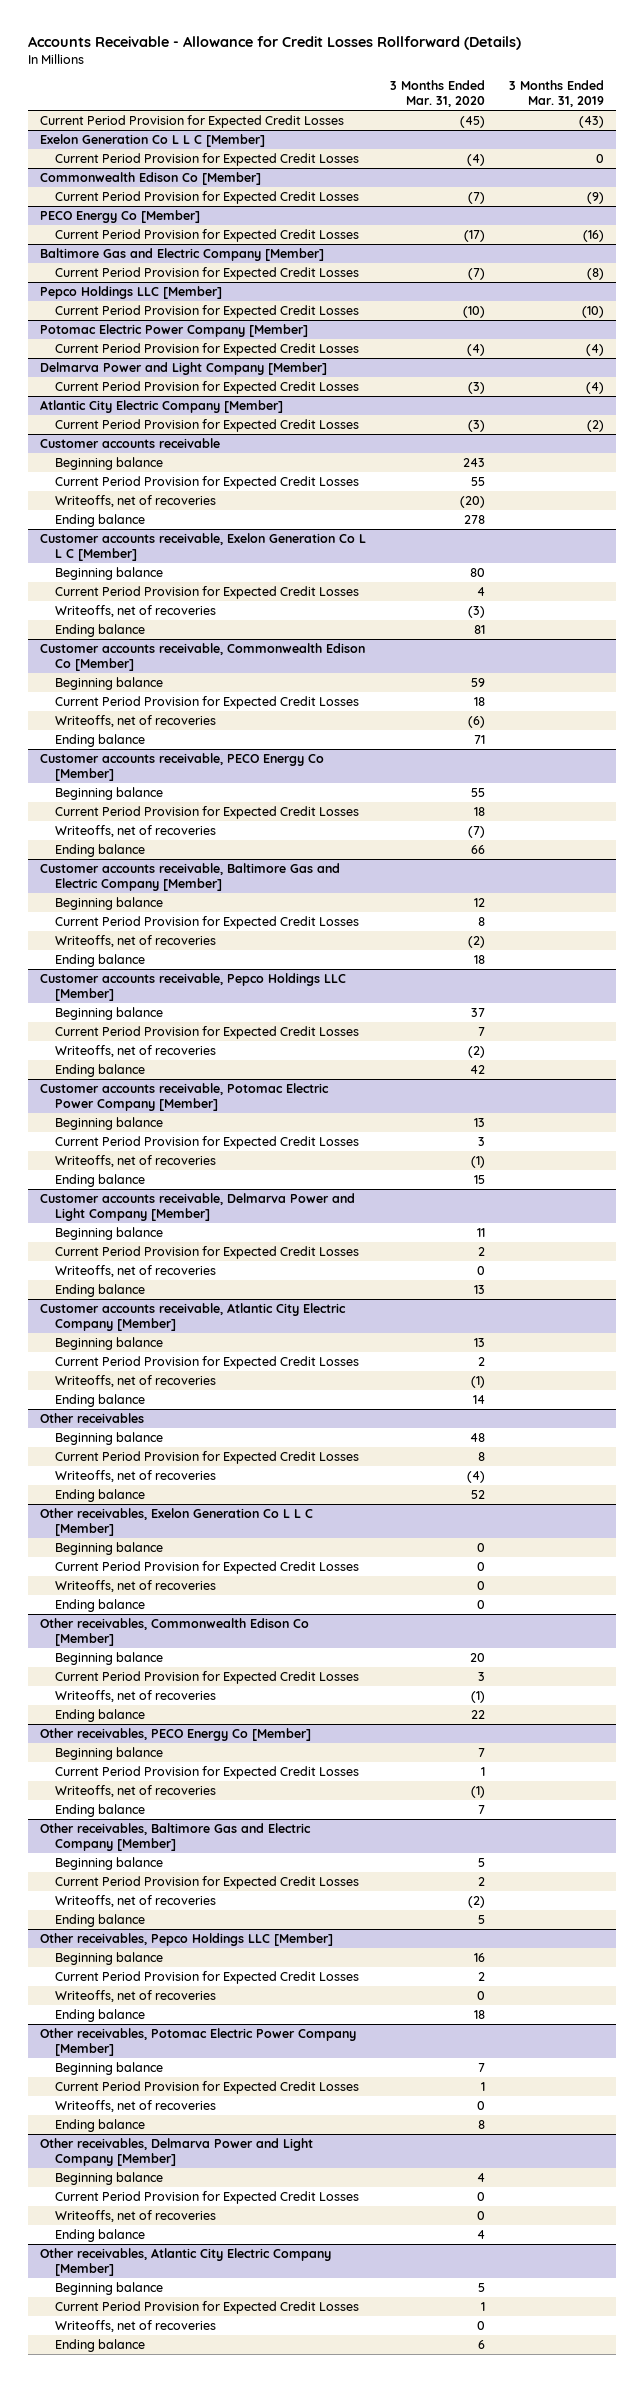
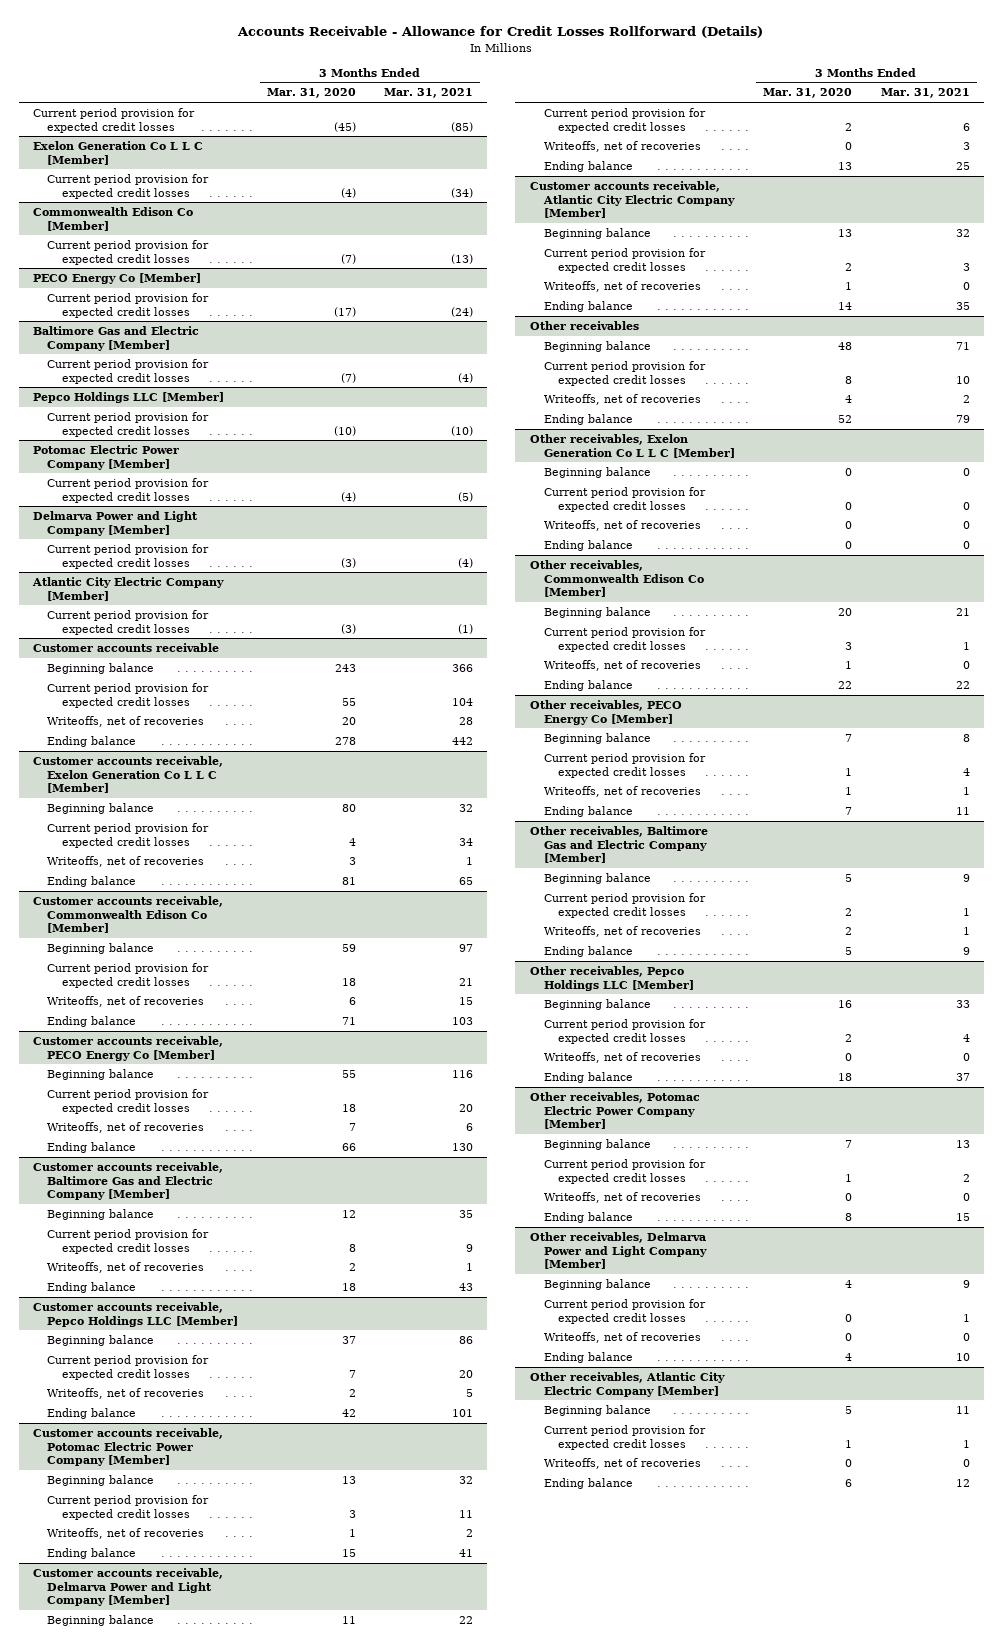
[509,80,605,108] 3 Months Ended Mar. 31, 2019 -> none
none -> [384,88,474,99] Mar. 31, 2021
[39,114,344,128] Current Period Provision for Expected Credit Losses -> [33,107,196,133] Current period provision for expected credit losses
[54,152,359,166] Current Period Provision for Expected Credit Losses -> [47,173,210,199] Current period provision for expected credit losses
[54,190,359,204] Current Period Provision for Expected Credit Losses -> [47,239,210,265] Current period provision for expected credit losses
[54,228,359,242] Current Period Provision for Expected Credit Losses -> [47,292,210,318] Current period provision for expected credit losses
[54,266,359,280] Current Period Provision for Expected Credit Losses -> [47,358,210,384] Current period provision for expected credit losses
[54,304,359,318] Current Period Provision for Expected Credit Losses -> [47,411,210,437] Current period provision for expected credit losses
[54,342,359,356] Current Period Provision for Expected Credit Losses -> [47,477,210,503] Current period provision for expected credit losses
[54,380,359,394] Current Period Provision for Expected Credit Losses -> [47,543,210,569] Current period provision for expected credit losses
[54,418,359,432] Current Period Provision for Expected Credit Losses -> [47,609,210,635] Current period provision for expected credit losses
[54,475,359,489] Current Period Provision for Expected Credit Losses -> [47,682,210,708] Current period provision for expected credit losses
[459,495,485,508] (20) -> [341,716,356,725] 20
[54,585,359,599] Current Period Provision for Expected Credit Losses -> [47,822,210,848] Current period provision for expected credit losses
[467,605,485,618] (3) -> [348,856,356,865] 3
[54,695,359,709] Current Period Provision for Expected Credit Losses -> [47,962,210,988] Current period provision for expected credit losses
[467,715,485,728] (6) -> [348,996,356,1005] 6
[54,805,359,819] Current Period Provision for Expected Credit Losses -> [47,1088,210,1114] Current period provision for expected credit losses
[467,825,485,838] (7) -> [348,1122,356,1131] 7
[54,915,359,929] Current Period Provision for Expected Credit Losses -> [47,1228,210,1254] Current period provision for expected credit losses
[467,935,485,948] (2) -> [348,1262,356,1271] 2
[54,1025,359,1039] Current Period Provision for Expected Credit Losses -> [47,1354,210,1380] Current period provision for expected credit losses
[467,1045,485,1058] (2) -> [348,1388,356,1397] 2
[54,1135,359,1149] Current Period Provision for Expected Credit Losses -> [47,1494,210,1520] Current period provision for expected credit losses
[470,1155,485,1168] (1) -> [348,1528,356,1537] 1
[54,1245,359,1259] Current Period Provision for Expected Credit Losses -> [543,107,706,133] Current period provision for expected credit losses
[54,1355,359,1369] Current Period Provision for Expected Credit Losses -> [543,247,706,273] Current period provision for expected credit losses
[470,1375,485,1388] (1) -> [845,281,853,290] 1
[54,1450,359,1464] Current Period Provision for Expected Credit Losses -> [543,360,706,386] Current period provision for expected credit losses
[466,1470,485,1483] (4) -> [845,394,853,403] 4
[54,1560,359,1574] Current Period Provision for Expected Credit Losses -> [543,486,706,512] Current period provision for expected credit losses
[54,1670,359,1684] Current Period Provision for Expected Credit Losses -> [543,626,706,652] Current period provision for expected credit losses
[470,1690,485,1703] (1) -> [845,660,853,669] 1
[54,1765,359,1779] Current Period Provision for Expected Credit Losses -> [543,752,706,778] Current period provision for expected credit losses
[470,1785,485,1798] (1) -> [845,786,853,795] 1
[54,1875,359,1889] Current Period Provision for Expected Credit Losses -> [543,892,706,918] Current period provision for expected credit losses
[467,1895,485,1908] (2) -> [845,926,853,935] 2
[54,1970,359,1984] Current Period Provision for Expected Credit Losses -> [543,1018,706,1044] Current period provision for expected credit losses
[54,2080,359,2094] Current Period Provision for Expected Credit Losses -> [543,1158,706,1184] Current period provision for expected credit losses
[54,2190,359,2204] Current Period Provision for Expected Credit Losses -> [543,1298,706,1324] Current period provision for expected credit losses
[54,2300,359,2314] Current Period Provision for Expected Credit Losses -> [543,1424,706,1450] Current period provision for expected credit losses

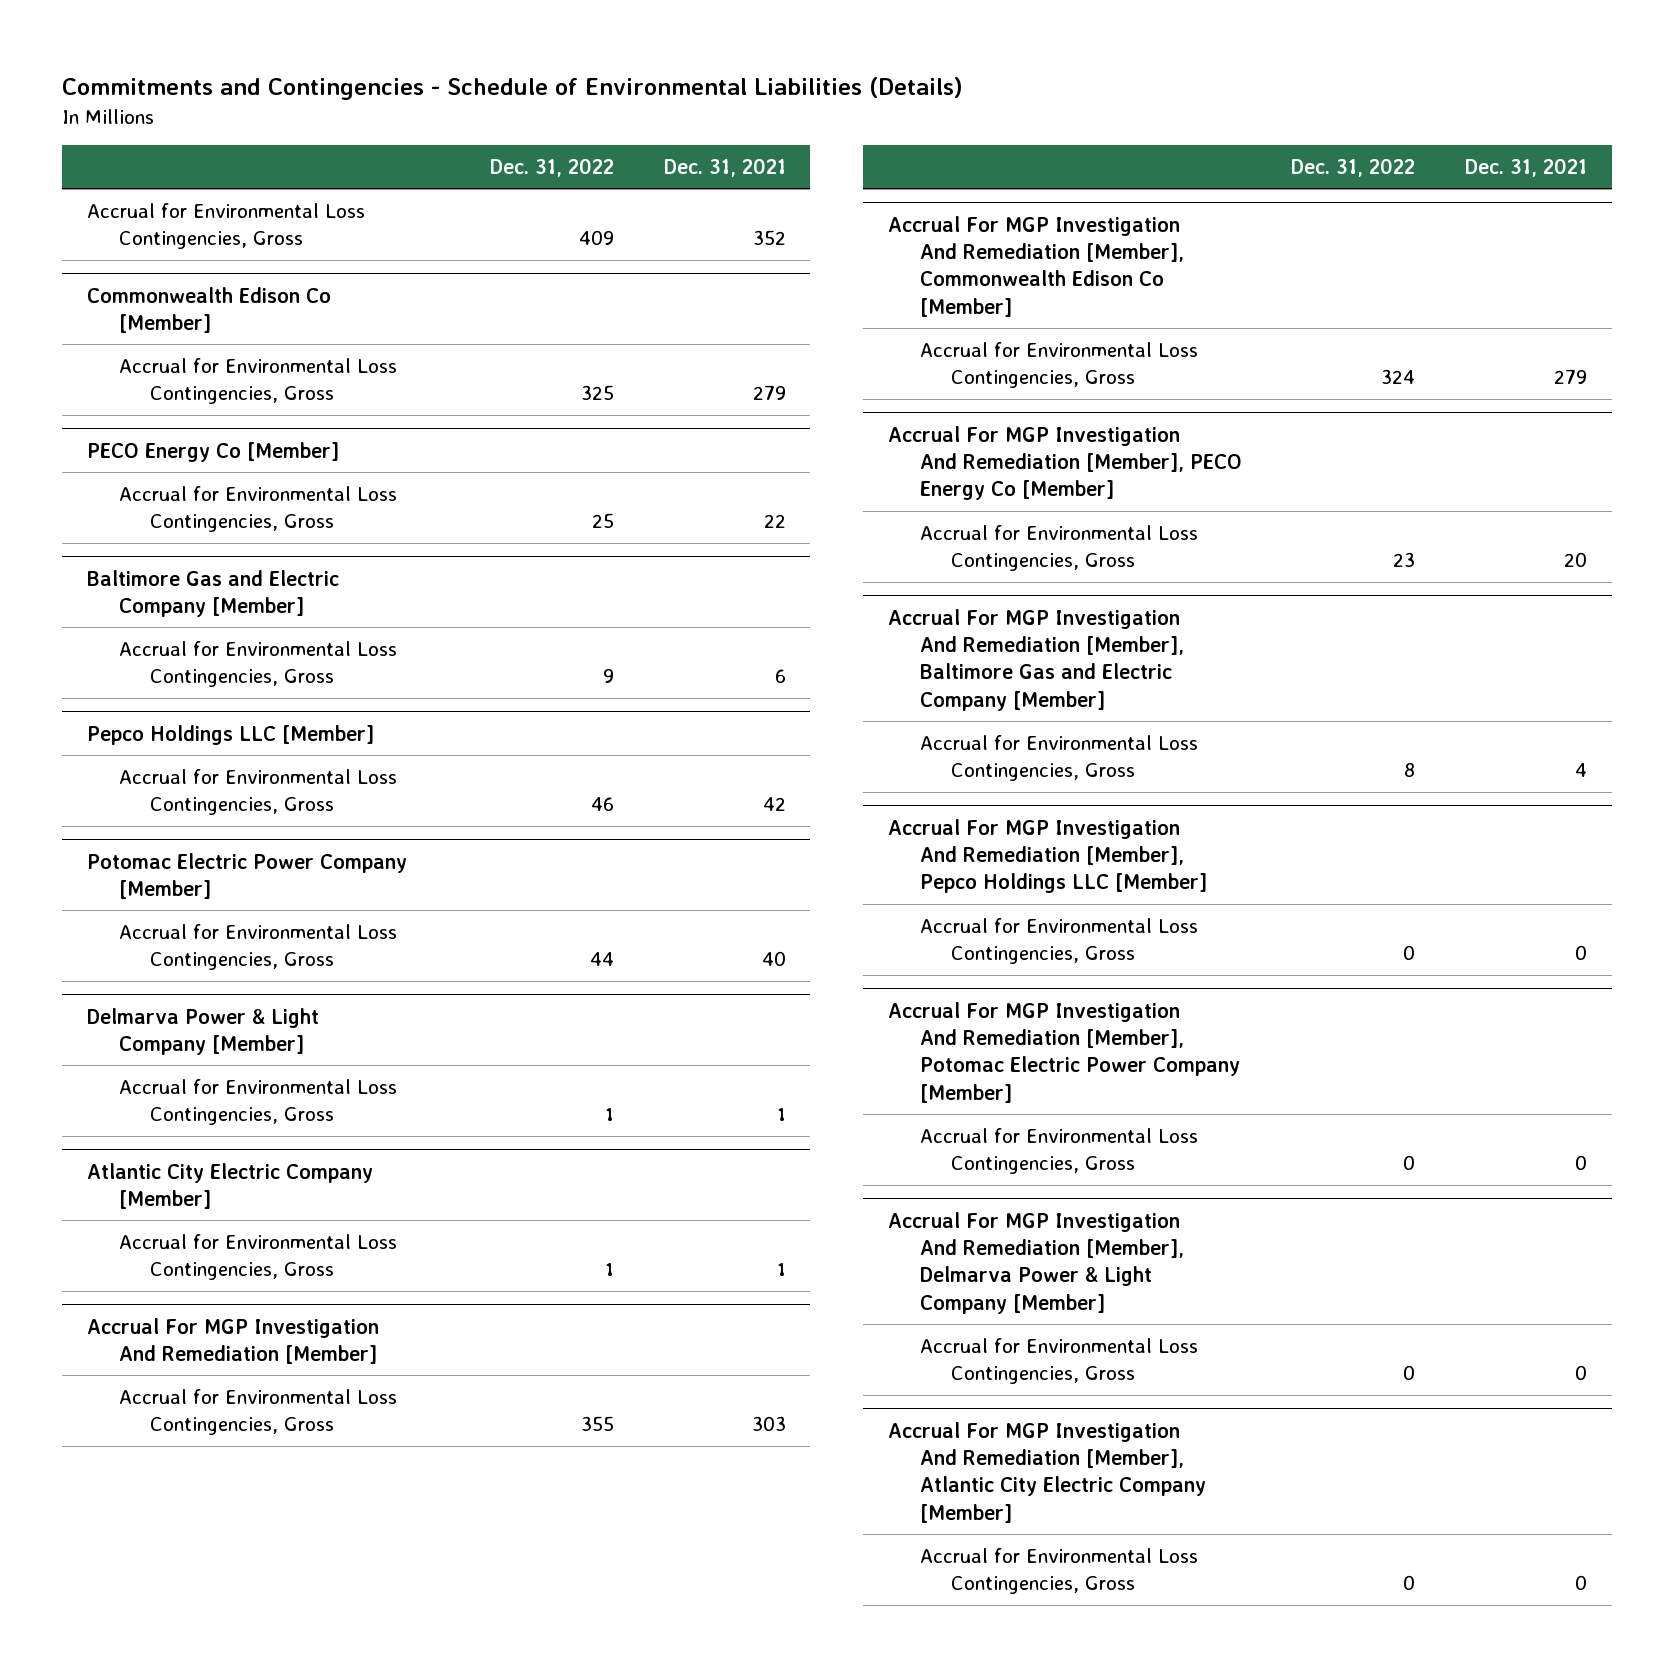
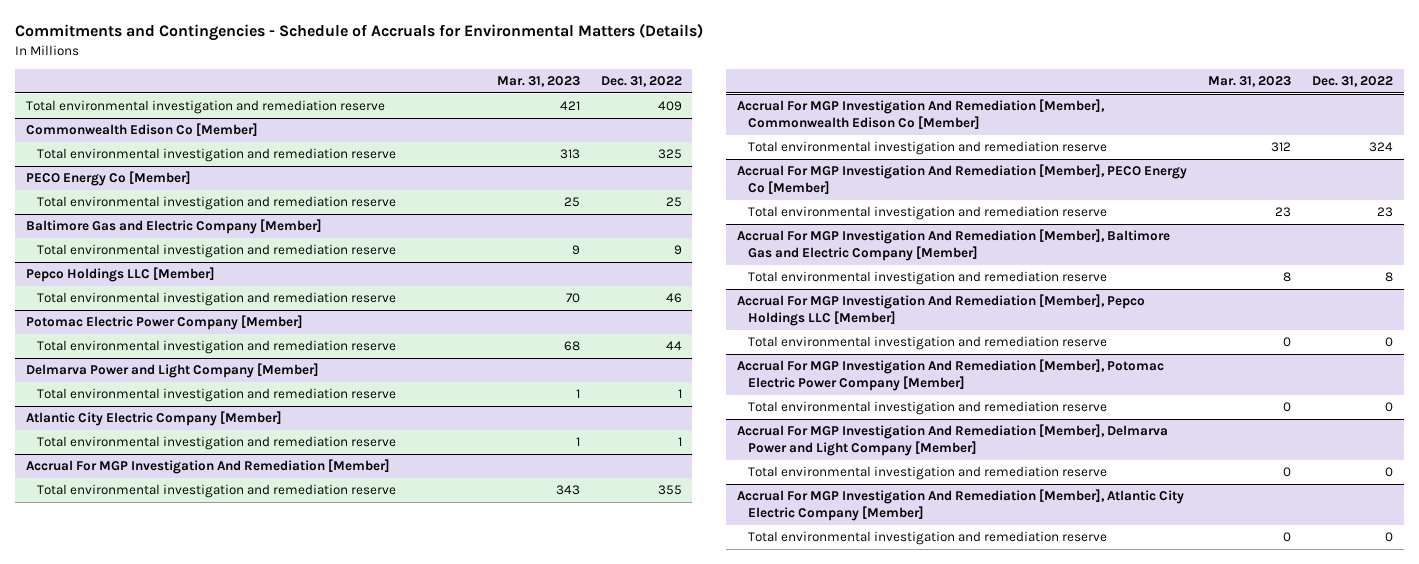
[62,77,964,101] Commitments and Contingencies - Schedule of Environmental Liabilities (Details) -> [15,23,704,42] Commitments and Contingencies - Schedule of Accruals for Environmental Matters (Details)
[663,157,786,177] Dec. 31, 2021 -> none
none -> [496,76,580,88] Mar. 31, 2023
[87,202,366,250] Accrual for Environmental Loss Contingencies, Gross -> [25,100,385,115] Total environmental investigation and remediation reserve
[118,357,397,405] Accrual for Environmental Loss Contingencies, Gross -> [36,148,396,163] Total environmental investigation and remediation reserve
[118,485,397,533] Accrual for Environmental Loss Contingencies, Gross -> [36,196,396,211] Total environmental investigation and remediation reserve
[118,640,397,688] Accrual for Environmental Loss Contingencies, Gross -> [36,244,396,259] Total environmental investigation and remediation reserve
[118,768,397,816] Accrual for Environmental Loss Contingencies, Gross -> [36,292,396,307] Total environmental investigation and remediation reserve
[118,923,397,971] Accrual for Environmental Loss Contingencies, Gross -> [36,340,396,355] Total environmental investigation and remediation reserve
[87,1007,320,1055] Delmarva Power & Light Company [Member] -> [25,363,319,379] Delmarva Power and Light Company [Member]
[118,1078,397,1126] Accrual for Environmental Loss Contingencies, Gross -> [36,388,396,403] Total environmental investigation and remediation reserve
[118,1233,397,1281] Accrual for Environmental Loss Contingencies, Gross -> [36,436,396,451] Total environmental investigation and remediation reserve
[118,1388,397,1436] Accrual for Environmental Loss Contingencies, Gross -> [36,484,396,499] Total environmental investigation and remediation reserve
[919,341,1198,389] Accrual for Environmental Loss Contingencies, Gross -> [748,141,1108,156] Total environmental investigation and remediation reserve
[919,524,1198,572] Accrual for Environmental Loss Contingencies, Gross -> [748,206,1108,221] Total environmental investigation and remediation reserve
[919,734,1198,782] Accrual for Environmental Loss Contingencies, Gross -> [748,271,1108,286] Total environmental investigation and remediation reserve
[919,917,1198,965] Accrual for Environmental Loss Contingencies, Gross -> [748,336,1108,351] Total environmental investigation and remediation reserve
[919,1127,1198,1175] Accrual for Environmental Loss Contingencies, Gross -> [748,401,1108,416] Total environmental investigation and remediation reserve
[888,1211,1184,1314] Accrual For MGP Investigation And Remediation [Member], Delmarva Power & Light Company [Member] -> [737,424,1169,457] Accrual For MGP Investigation And Remediation [Member], Delmarva Power and Light Company [Member]
[919,1337,1198,1385] Accrual for Environmental Loss Contingencies, Gross -> [748,466,1108,481] Total environmental investigation and remediation reserve
[919,1547,1198,1595] Accrual for Environmental Loss Contingencies, Gross -> [748,531,1108,546] Total environmental investigation and remediation reserve

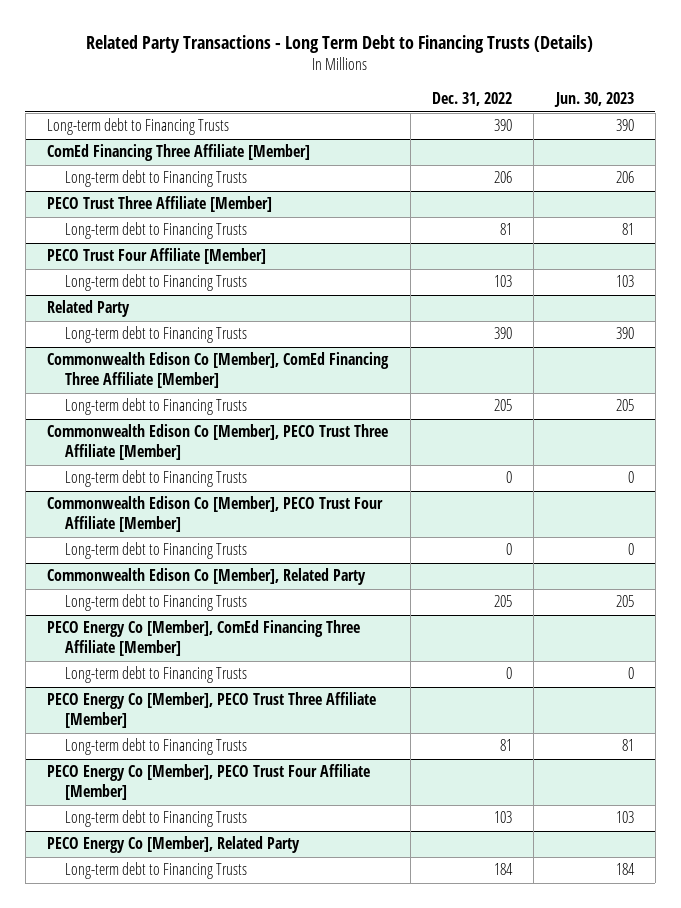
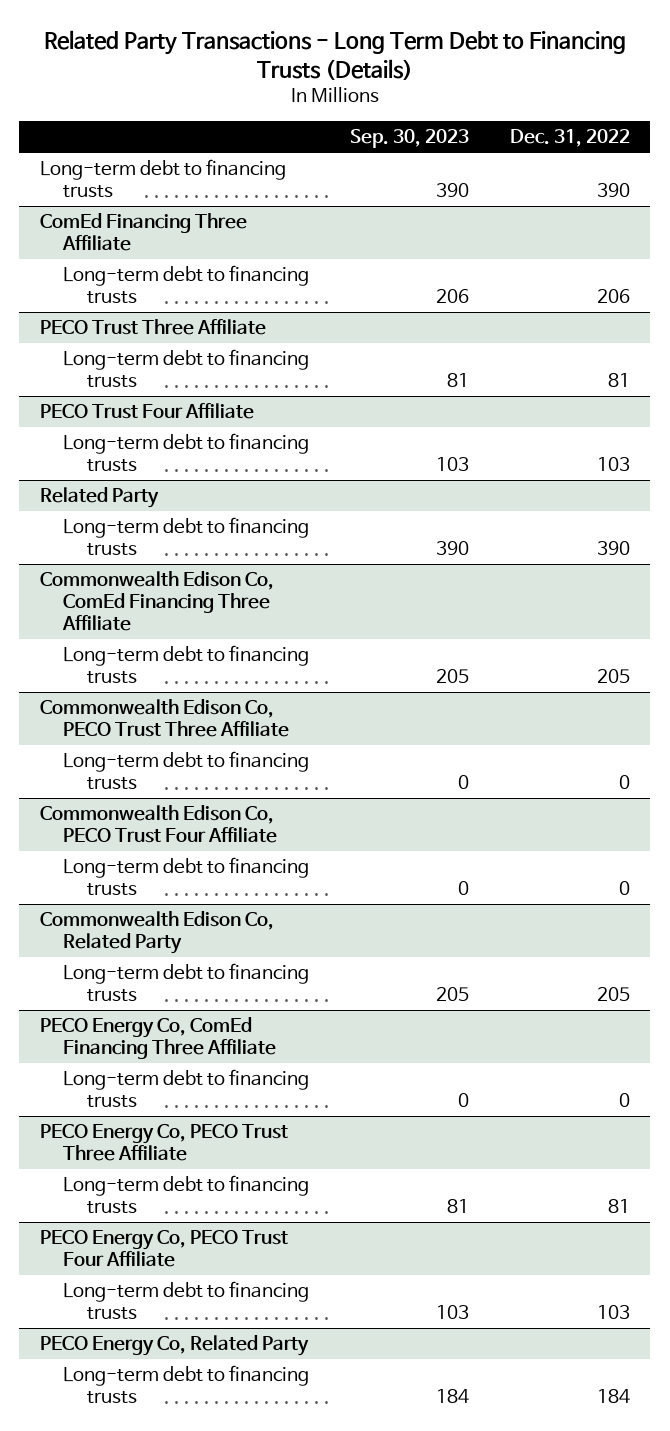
[553,92,634,108] Jun. 30, 2023 -> none
none -> [350,129,470,149] Sep. 30, 2023
[47,118,230,136] Long-term debt to Financing Trusts -> [39,159,286,199] Long-term debt to financing trusts
[47,144,311,162] ComEd Financing Three Affiliate [Member] -> [39,213,247,252] ComEd Financing Three Affiliate
[64,170,247,188] Long-term debt to Financing Trusts -> [63,265,310,305] Long-term debt to financing trusts
[47,196,273,213] PECO Trust Three Affiliate [Member] -> [39,319,266,336] PECO Trust Three Affiliate
[64,222,247,240] Long-term debt to Financing Trusts -> [63,349,310,389] Long-term debt to financing trusts
[47,248,267,265] PECO Trust Four Affiliate [Member] -> [39,403,254,420] PECO Trust Four Affiliate
[64,274,247,292] Long-term debt to Financing Trusts -> [63,433,310,473] Long-term debt to financing trusts
[64,326,247,344] Long-term debt to Financing Trusts -> [63,517,310,557] Long-term debt to financing trusts
[47,352,390,389] Commonwealth Edison Co [Member], ComEd Financing Three Affiliate [Member] -> [39,571,274,632] Commonwealth Edison Co, ComEd Financing Three Affiliate
[64,398,247,416] Long-term debt to Financing Trusts -> [63,645,310,685] Long-term debt to financing trusts
[47,424,389,461] Commonwealth Edison Co [Member], PECO Trust Three Affiliate [Member] -> [39,699,290,738] Commonwealth Edison Co, PECO Trust Three Affiliate
[64,470,247,488] Long-term debt to Financing Trusts -> [63,751,310,791] Long-term debt to financing trusts
[47,496,384,533] Commonwealth Edison Co [Member], PECO Trust Four Affiliate [Member] -> [39,805,278,844] Commonwealth Edison Co, PECO Trust Four Affiliate
[64,542,247,560] Long-term debt to Financing Trusts -> [63,857,310,897] Long-term debt to financing trusts
[47,568,367,586] Commonwealth Edison Co [Member], Related Party -> [39,911,274,955] Commonwealth Edison Co, Related Party
[64,594,247,612] Long-term debt to Financing Trusts -> [63,963,310,1003] Long-term debt to financing trusts
[47,620,361,657] PECO Energy Co [Member], ComEd Financing Three Affiliate [Member] -> [39,1017,277,1060] PECO Energy Co, ComEd Financing Three Affiliate
[64,666,247,684] Long-term debt to Financing Trusts -> [63,1069,310,1109] Long-term debt to financing trusts
[47,692,377,729] PECO Energy Co [Member], PECO Trust Three Affiliate [Member] -> [39,1124,288,1162] PECO Energy Co, PECO Trust Three Affiliate
[64,738,247,756] Long-term debt to Financing Trusts -> [63,1175,310,1215] Long-term debt to financing trusts
[47,764,371,801] PECO Energy Co [Member], PECO Trust Four Affiliate [Member] -> [39,1230,288,1268] PECO Energy Co, PECO Trust Four Affiliate
[64,810,247,828] Long-term debt to Financing Trusts -> [63,1281,310,1321] Long-term debt to financing trusts
[47,836,301,854] PECO Energy Co [Member], Related Party -> [39,1335,309,1357] PECO Energy Co, Related Party
[64,862,247,880] Long-term debt to Financing Trusts -> [63,1365,310,1405] Long-term debt to financing trusts

